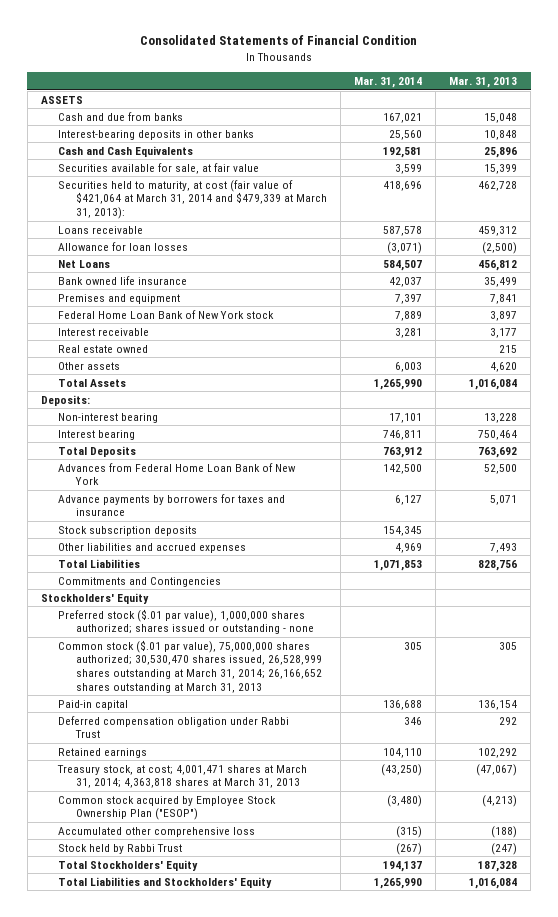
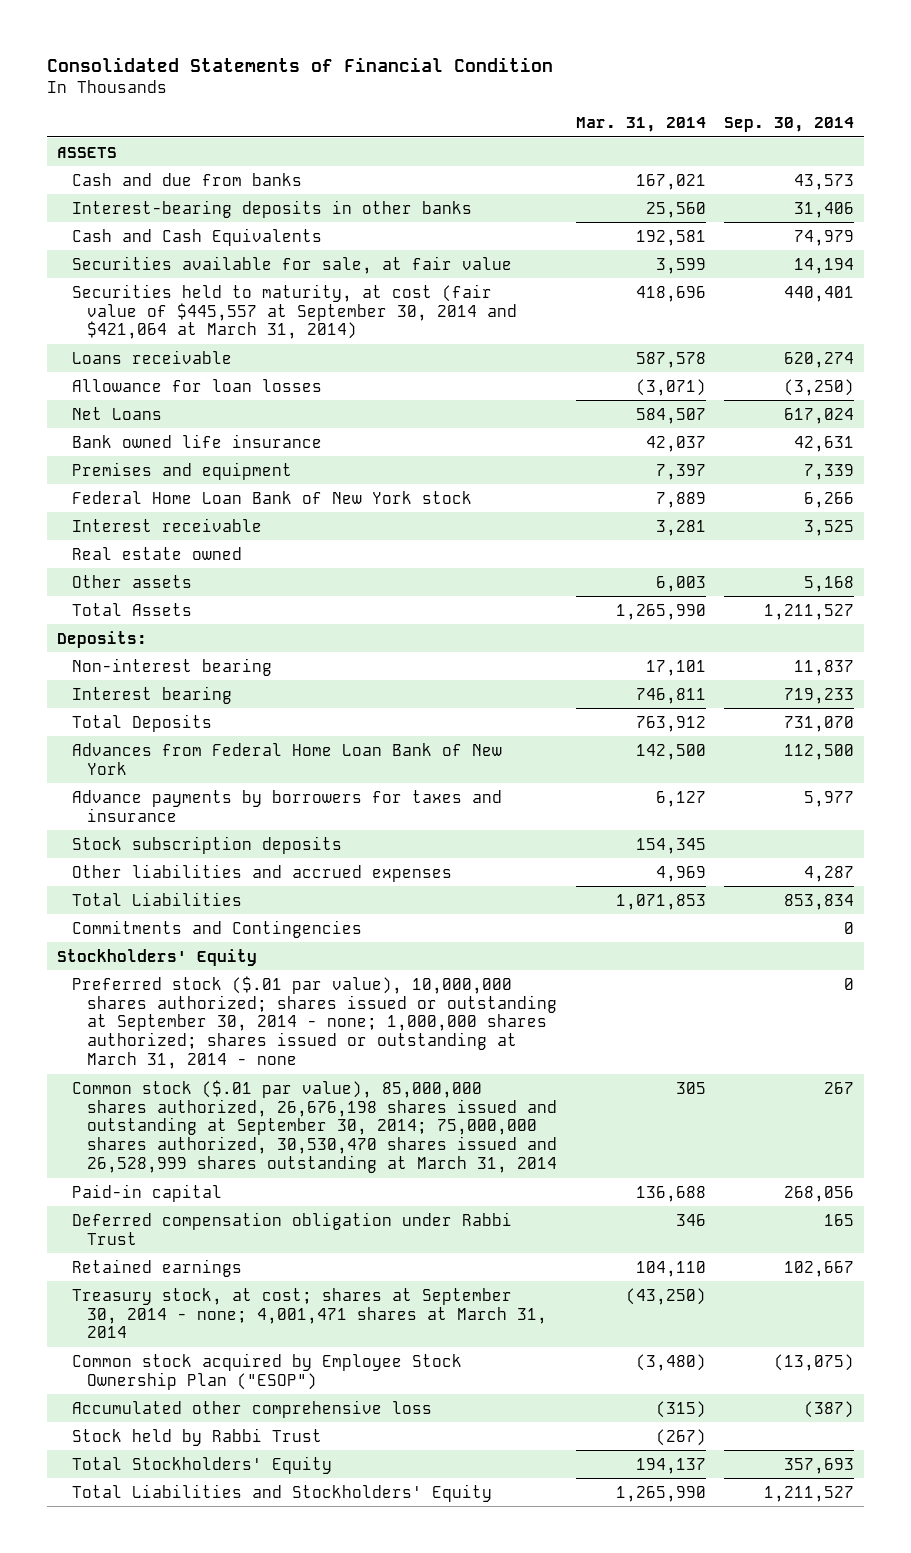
[449,77,518,89] Mar. 31, 2013 -> none
none -> [724,116,855,132] Sep. 30, 2014
[58,179,327,219] Securities held to maturity, at cost (fair value of $421,064 at March 31, 2014 and $479,339 at March 31, 2013): -> [71,283,517,340] Securities held to maturity, at cost (fair value of $445,557 at September 30, 2014 and $421,064 at March 31, 2014)
[58,608,314,635] Preferred stock ($.01 par value), 1,000,000 shares authorized; shares issued or outstanding - none -> [71,975,557,1070] Preferred stock ($.01 par value), 10,000,000 shares authorized; shares issued or outstanding at September 30, 2014 - none; 1,000,000 shares authorized; shares issued or outstanding at March 31, 2014 - none
[58,639,322,693] Common stock ($.01 par value), 75,000,000 shares authorized; 30,530,470 shares issued, 26,528,999 shares outstanding at March 31, 2014; 26,166,652 shares outstanding at March 31, 2013 -> [71,1079,557,1174] Common stock ($.01 par value), 85,000,000 shares authorized, 26,676,198 shares issued and outstanding at September 30, 2014; 75,000,000 shares authorized, 30,530,470 shares issued and 26,528,999 shares outstanding at March 31, 2014
[57,764,308,789] Treasury stock, at cost; 4,001,471 shares at March 31, 2014; 4,363,818 shares at March 31, 2013 -> [71,1287,547,1339] Treasury stock, at cost; shares at September 30, 2014 - none; 4,001,471 shares at March 31, 2014

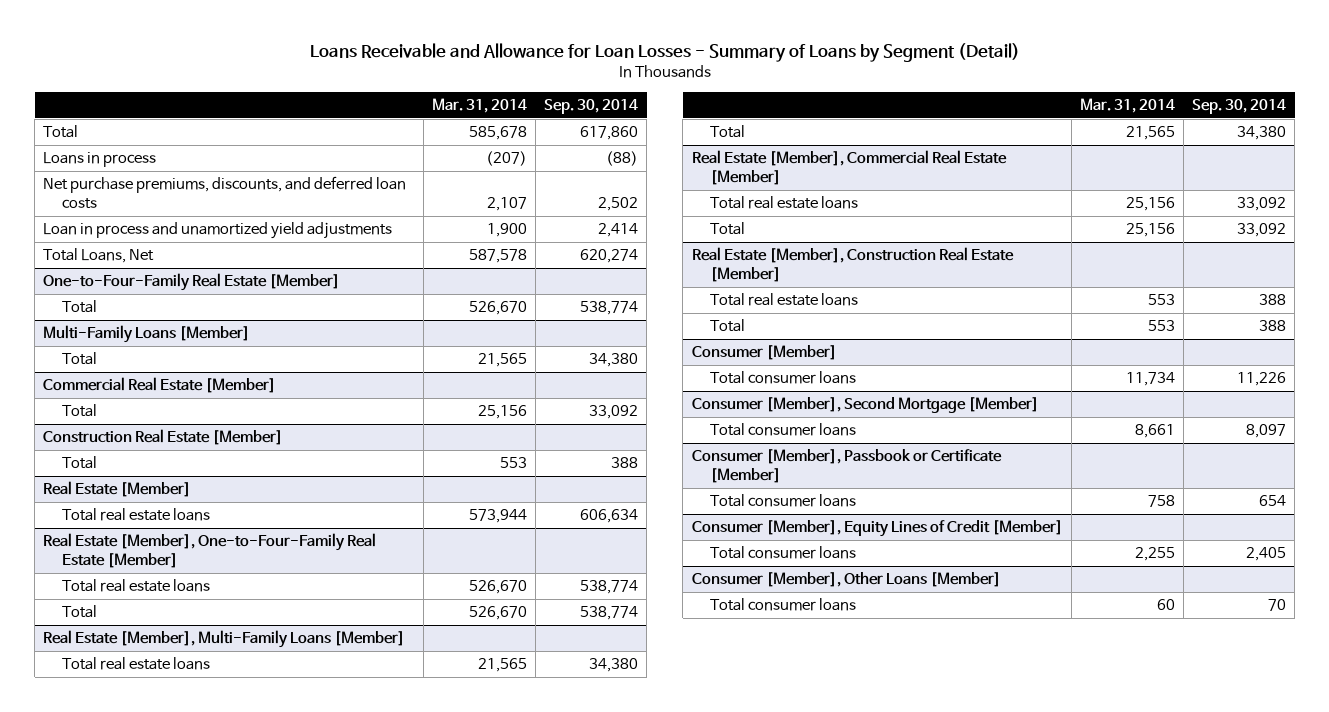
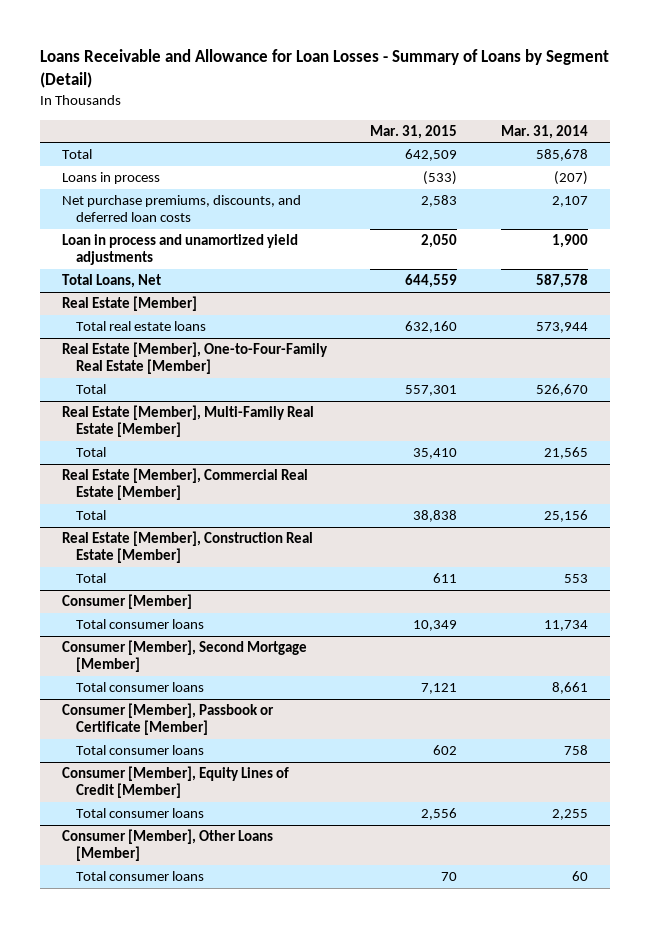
[543,98,638,114] Sep. 30, 2014 -> none
none -> [370,124,458,139] Mar. 31, 2015
[43,273,341,292] One-to-Four-Family Real Estate [Member] -> none
[62,300,98,314] Total -> none
[43,325,251,344] Multi-Family Loans [Member] -> none
[62,352,98,366] Total -> none
[43,377,277,394] Commercial Real Estate [Member] -> none
[62,404,98,418] Total -> none
[43,429,284,446] Construction Real Estate [Member] -> none
[62,456,98,470] Total -> none
[62,579,211,593] Total real estate loans -> none
[62,657,211,671] Total real estate loans -> none
[43,630,406,649] Real Estate [Member], Multi-Family Loans [Member] -> [61,405,314,438] Real Estate [Member], Multi-Family Real Estate [Member]
[710,196,859,210] Total real estate loans -> none
[710,293,859,307] Total real estate loans -> none

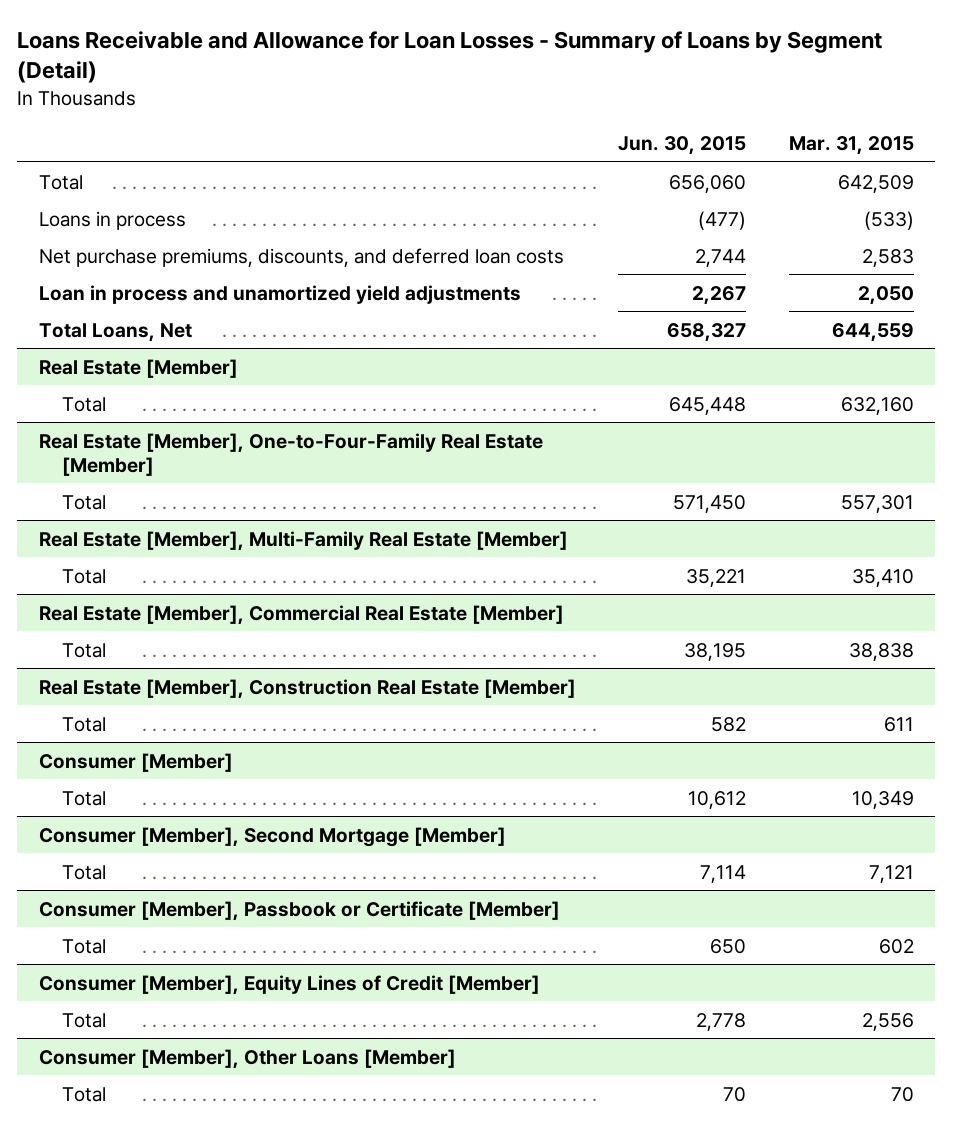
[501,124,589,139] Mar. 31, 2014 -> none
none -> [618,136,747,156] Jun. 30, 2015
[75,321,206,332] Total real estate loans -> [62,396,107,412] Total
[75,619,204,630] Total consumer loans -> [62,790,107,806] Total
[75,682,204,693] Total consumer loans -> [62,864,107,880] Total
[75,745,204,756] Total consumer loans -> none
none -> [62,938,107,954] Total
[75,808,204,819] Total consumer loans -> [62,1012,107,1028] Total
[75,871,204,882] Total consumer loans -> none
none -> [62,1086,107,1102] Total

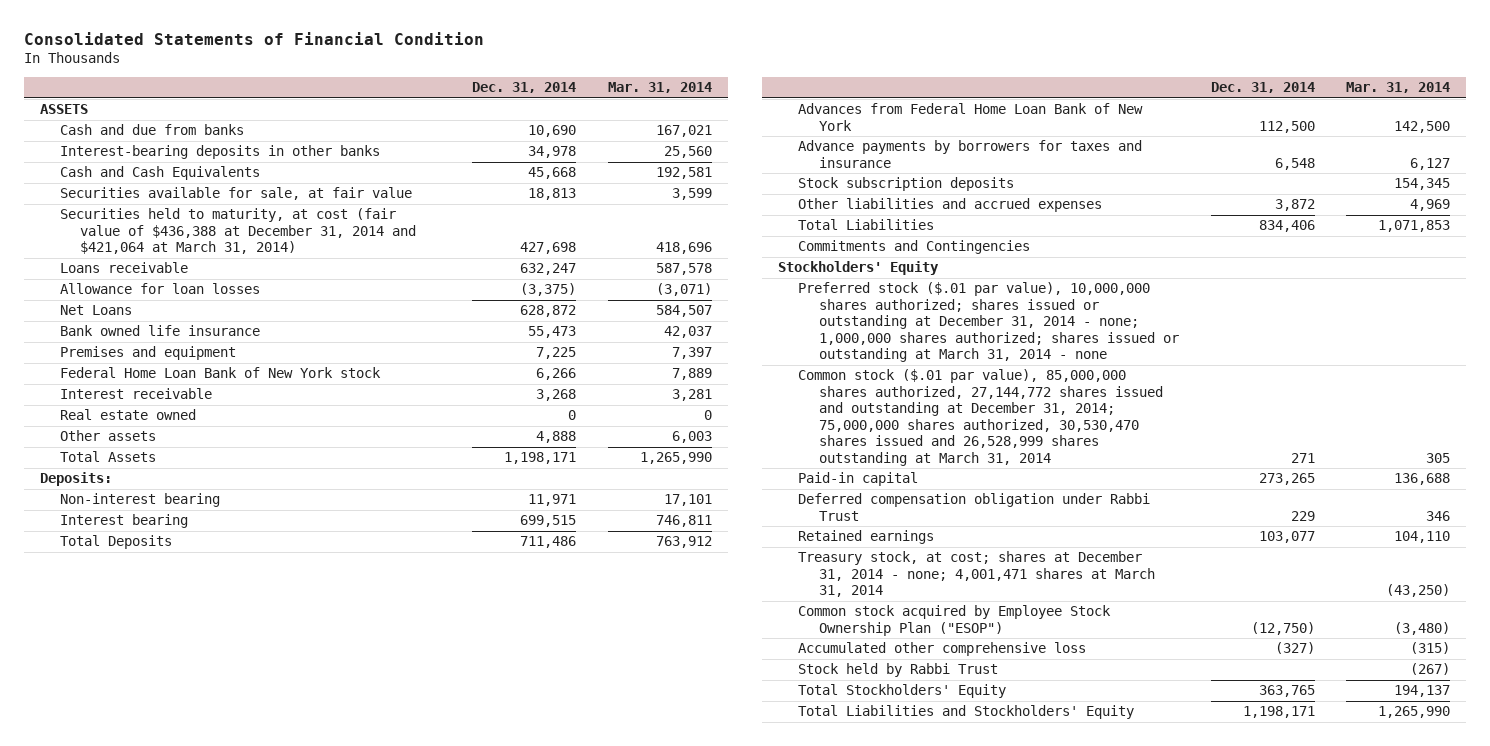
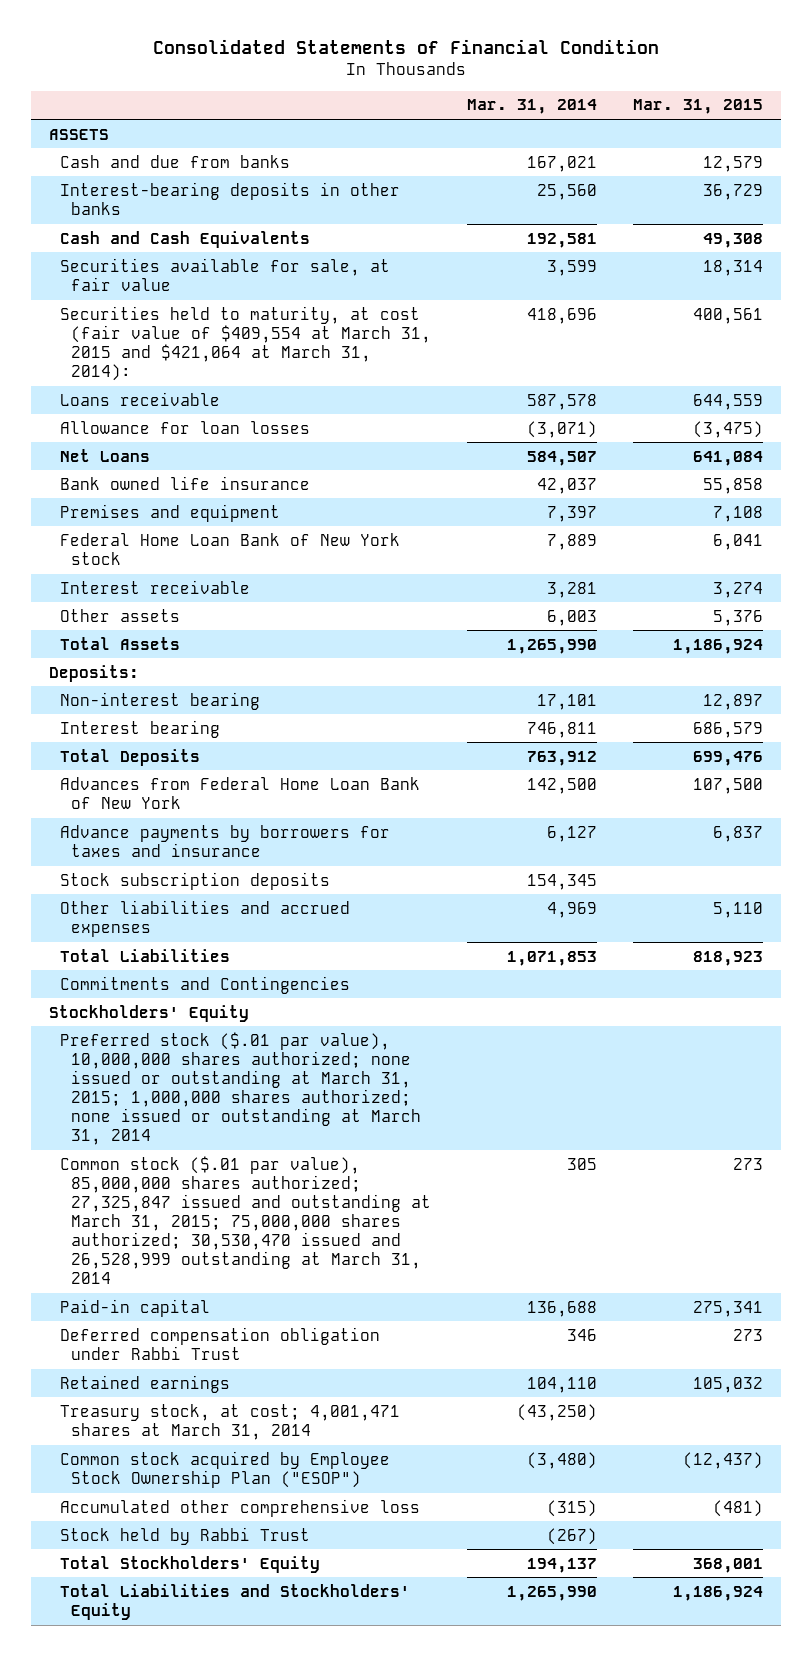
[472,82,577,94] Dec. 31, 2014 -> none
none -> [632,99,763,115] Mar. 31, 2015
[60,208,417,255] Securities held to maturity, at cost (fair value of $436,388 at December 31, 2014 and $421,064 at March 31, 2014) -> [59,305,431,381] Securities held to maturity, at cost (fair value of $409,554 at March 31, 2015 and $421,064 at March 31, 2014):
[60,409,197,421] Real estate owned -> none
[798,282,1179,363] Preferred stock ($.01 par value), 10,000,000 shares authorized; shares issued or outstanding at December 31, 2014 - none; 1,000,000 shares authorized; shares issued or outstanding at March 31, 2014 - none -> [59,1031,421,1146] Preferred stock ($.01 par value), 10,000,000 shares authorized; none issued or outstanding at March 31, 2015; 1,000,000 shares authorized; none issued or outstanding at March 31, 2014
[798,369,1163,466] Common stock ($.01 par value), 85,000,000 shares authorized, 27,144,772 shares issued and outstanding at December 31, 2014; 75,000,000 shares authorized, 30,530,470 shares issued and 26,528,999 shares outstanding at March 31, 2014 -> [59,1155,431,1285] Common stock ($.01 par value), 85,000,000 shares authorized; 27,325,847 issued and outstanding at March 31, 2015; 75,000,000 shares authorized; 30,530,470 issued and 26,528,999 outstanding at March 31, 2014
[798,551,1155,598] Treasury stock, at cost; shares at December 31, 2014 - none; 4,001,471 shares at March 31, 2014 -> [59,1403,400,1440] Treasury stock, at cost; 4,001,471 shares at March 31, 2014

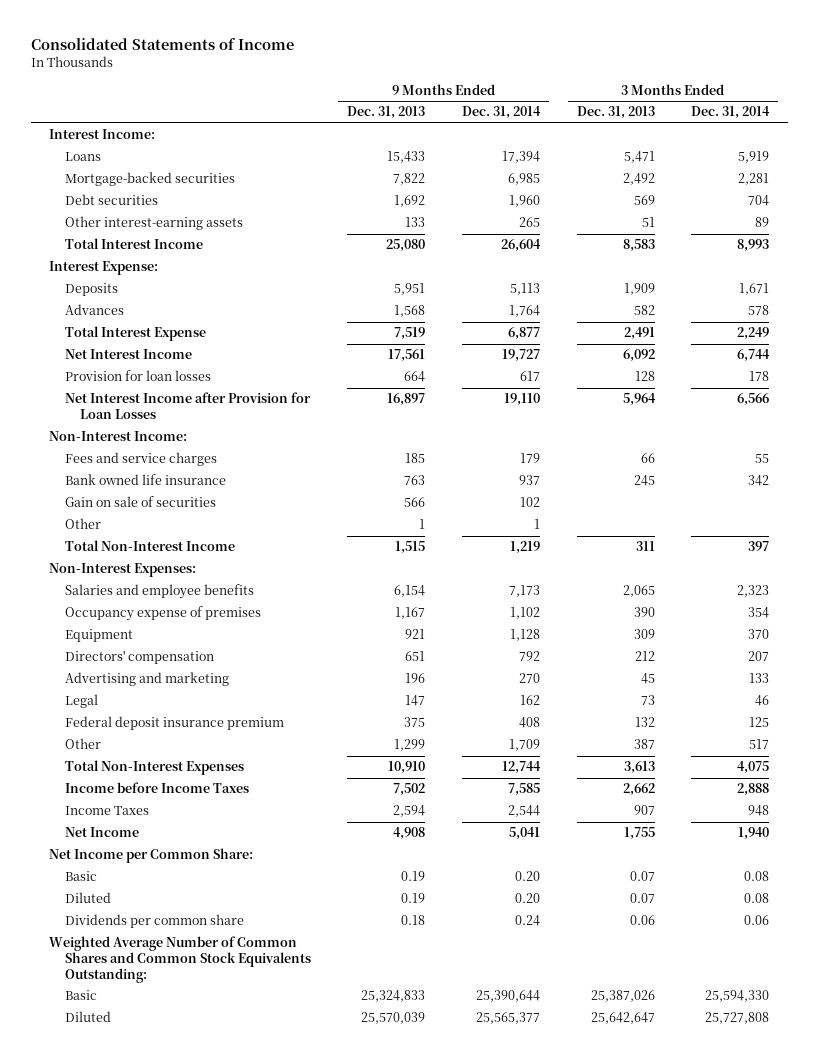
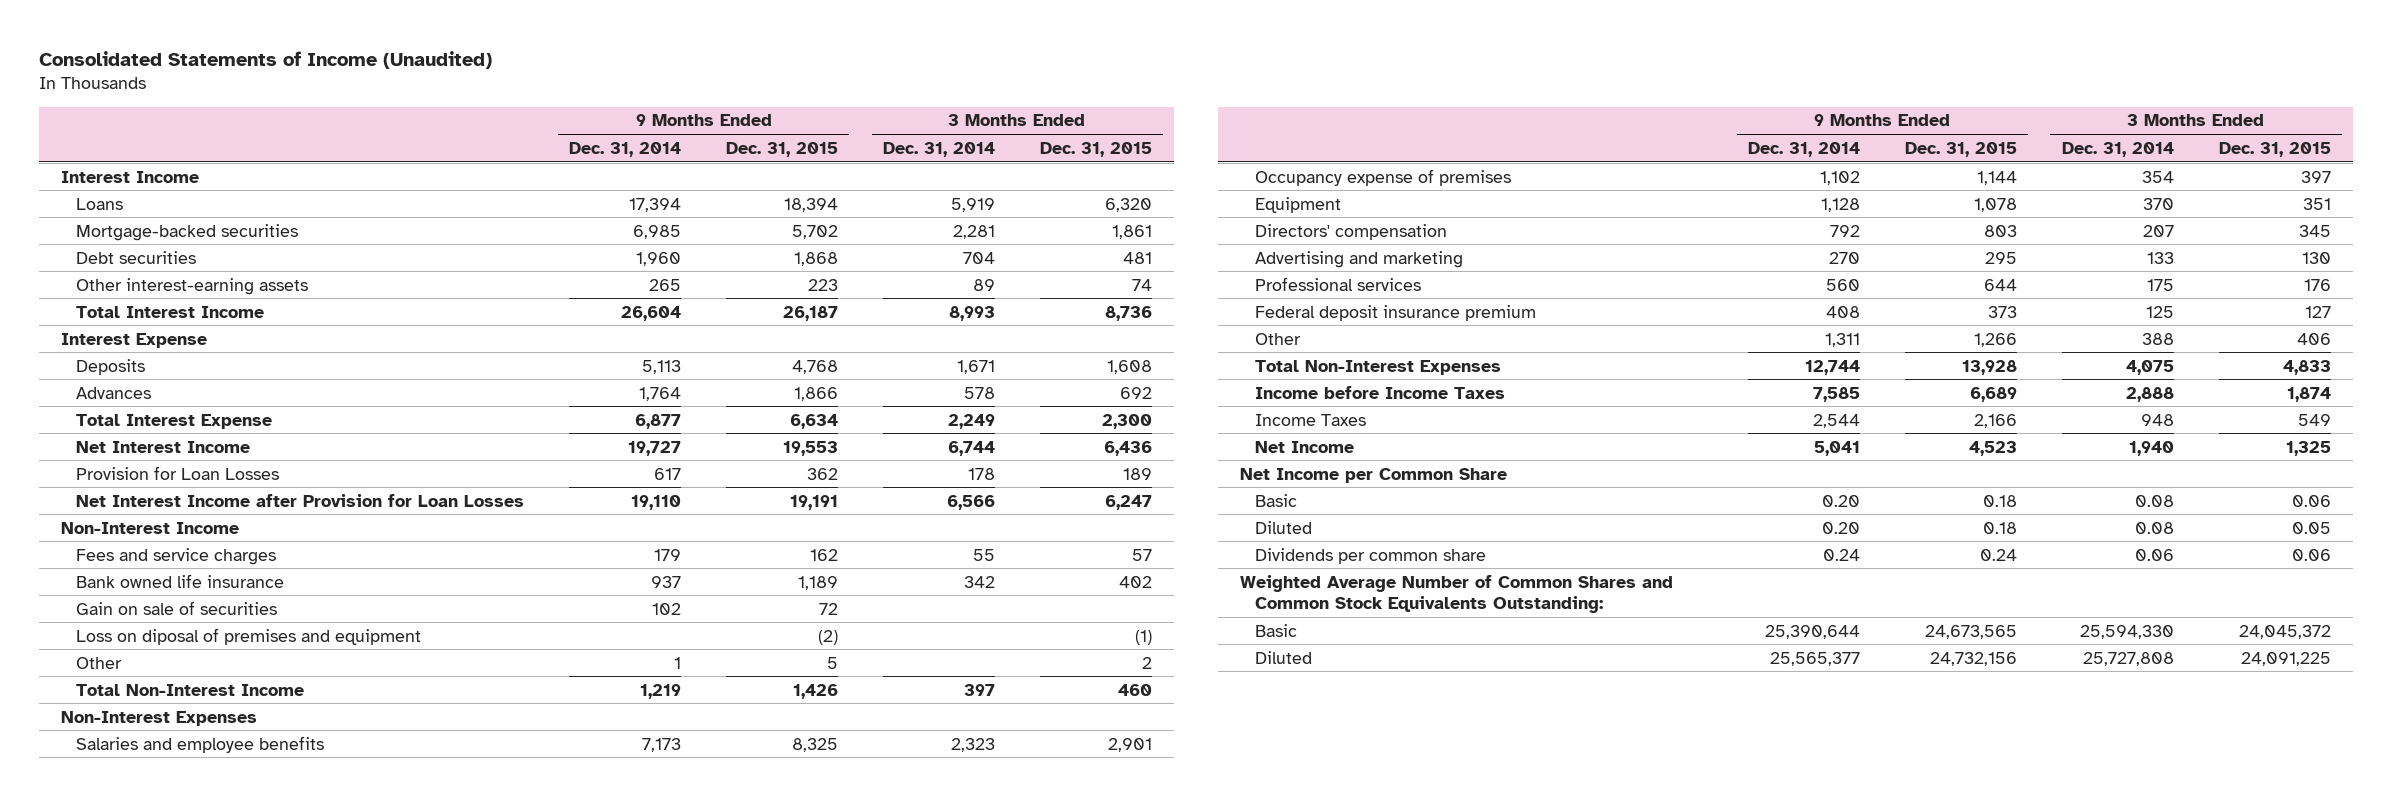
[30,38,294,51] Consolidated Statements of Income -> [38,50,492,69] Consolidated Statements of Income (Unaudited)
[347,106,426,120] Dec. 31, 2013 -> none
[576,106,655,120] Dec. 31, 2013 -> none
none -> [726,141,839,157] Dec. 31, 2015
none -> [1039,141,1152,157] Dec. 31, 2015
[49,129,156,140] Interest Income: -> [61,170,200,183] Interest Income
[49,261,159,276] Interest Expense: -> [61,332,208,348] Interest Expense
[64,370,211,382] Provision for loan losses -> [76,465,280,480] Provision for Loan Losses
[49,431,188,442] Non-Interest Income: -> [61,521,240,534] Non-Interest Income
none -> [76,627,422,645] Loss on diposal of premises and equipment
[49,563,197,578] Non-Interest Expenses: -> [61,710,258,726] Non-Interest Expenses
[64,694,98,709] Legal -> none
none -> [1255,276,1422,291] Professional services
[509,739,541,752] 1,709 -> [1825,332,1861,347] 1,311
[749,739,770,750] 517 -> [2141,332,2174,345] 388
[49,848,254,864] Net Income per Common Share: -> [1239,467,1507,483] Net Income per Common Share

